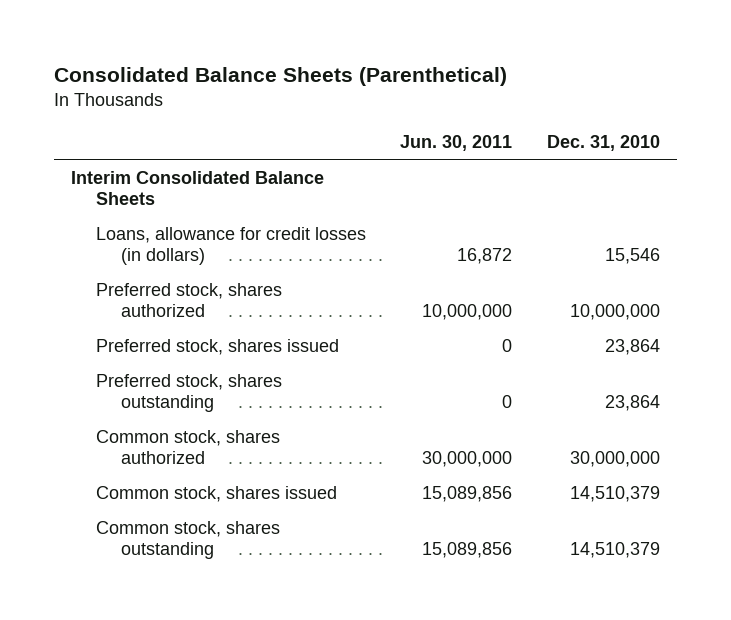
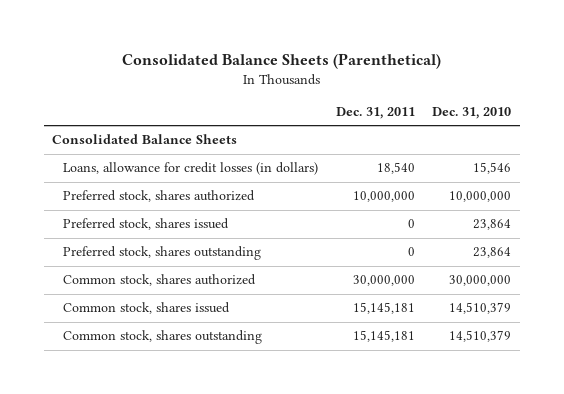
[400,135,513,152] Jun. 30, 2011 -> none
none -> [335,106,415,119] Dec. 31, 2011
[70,170,324,206] Interim Consolidated Balance Sheets -> [52,134,238,145] Consolidated Balance Sheets

